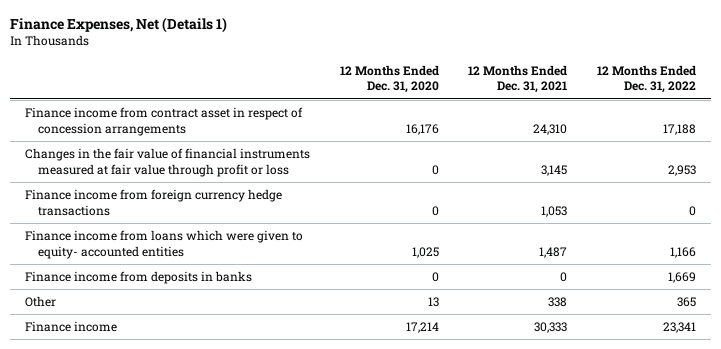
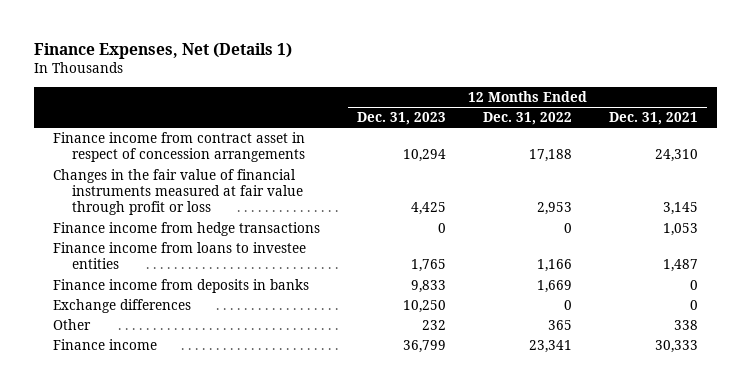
[339,64,439,94] 12 Months Ended Dec. 31, 2020 -> none
none -> [356,112,446,126] Dec. 31, 2023
[24,189,282,216] Finance income from foreign currency hedge transactions -> [52,222,320,237] Finance income from hedge transactions
[24,230,303,259] Finance income from loans which were given to equity- accounted entities -> [52,242,306,270] Finance income from loans to investee entities
none -> [52,299,191,314] Exchange differences

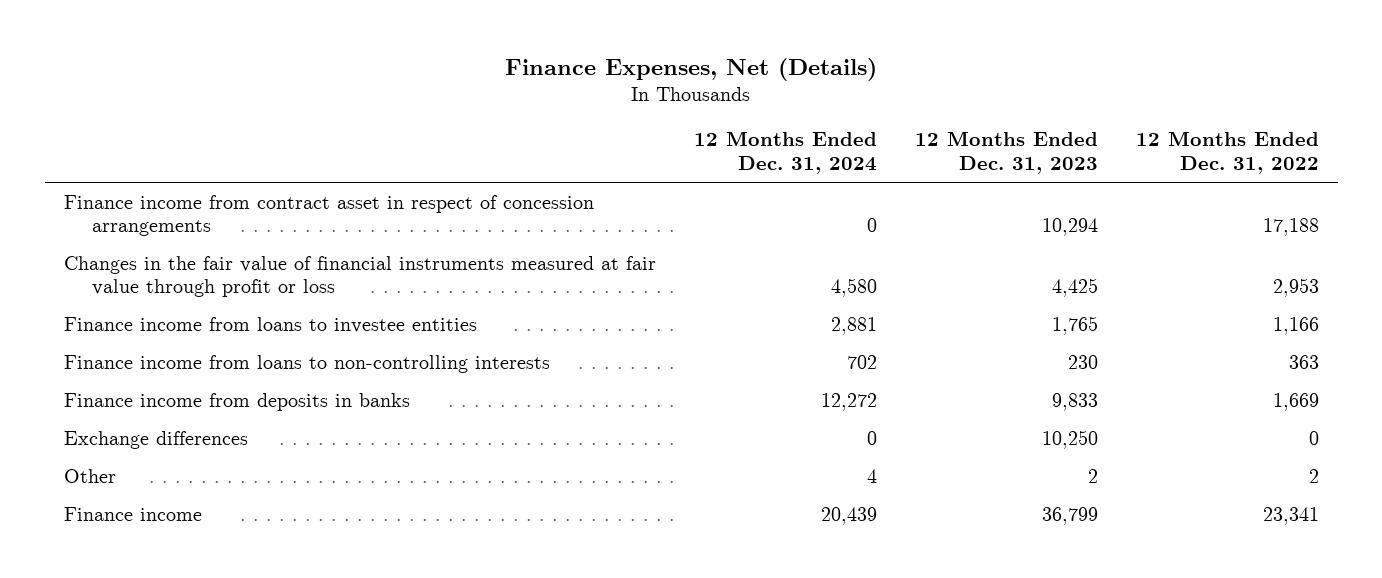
[34,43,293,60] Finance Expenses, Net (Details 1) -> [505,57,878,81] Finance Expenses, Net (Details)
[609,112,699,126] Dec. 31, 2021 -> none
none -> [693,131,877,174] 12 Months Ended Dec. 31, 2024
[52,222,320,237] Finance income from hedge transactions -> none
none -> [63,354,550,373] Finance income from loans to non-controlling interests
[421,320,446,331] 232 -> [1087,468,1098,483] 2
[548,320,573,331] 365 -> [1308,468,1319,483] 2

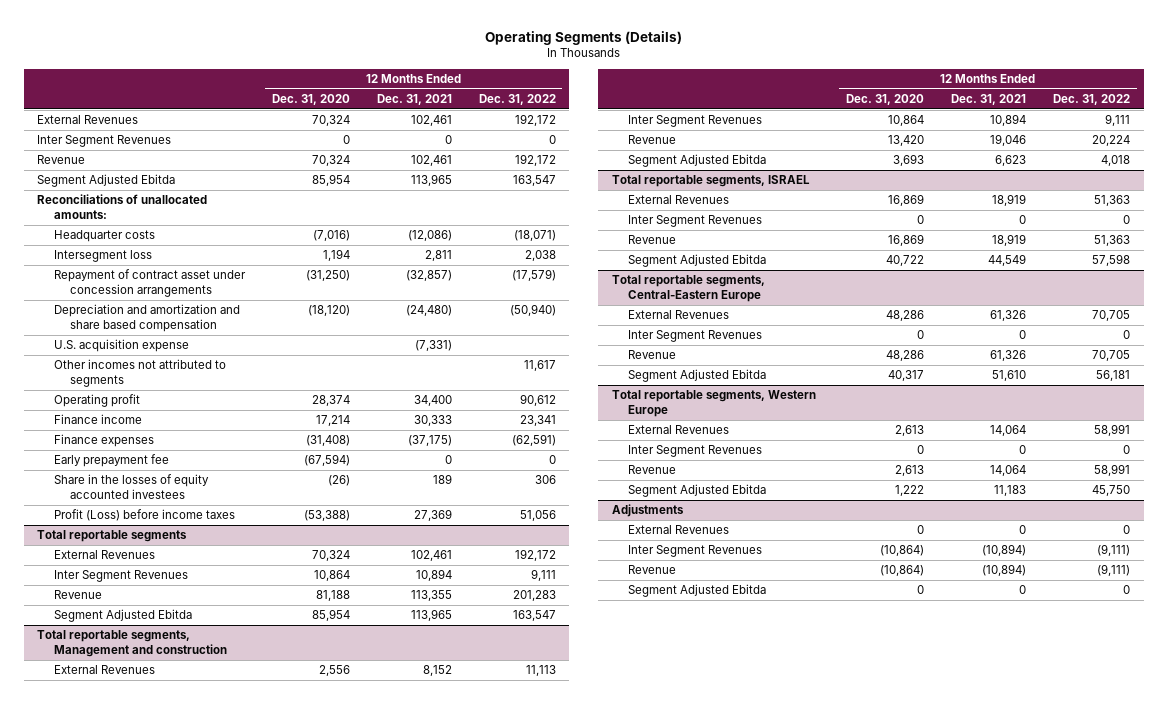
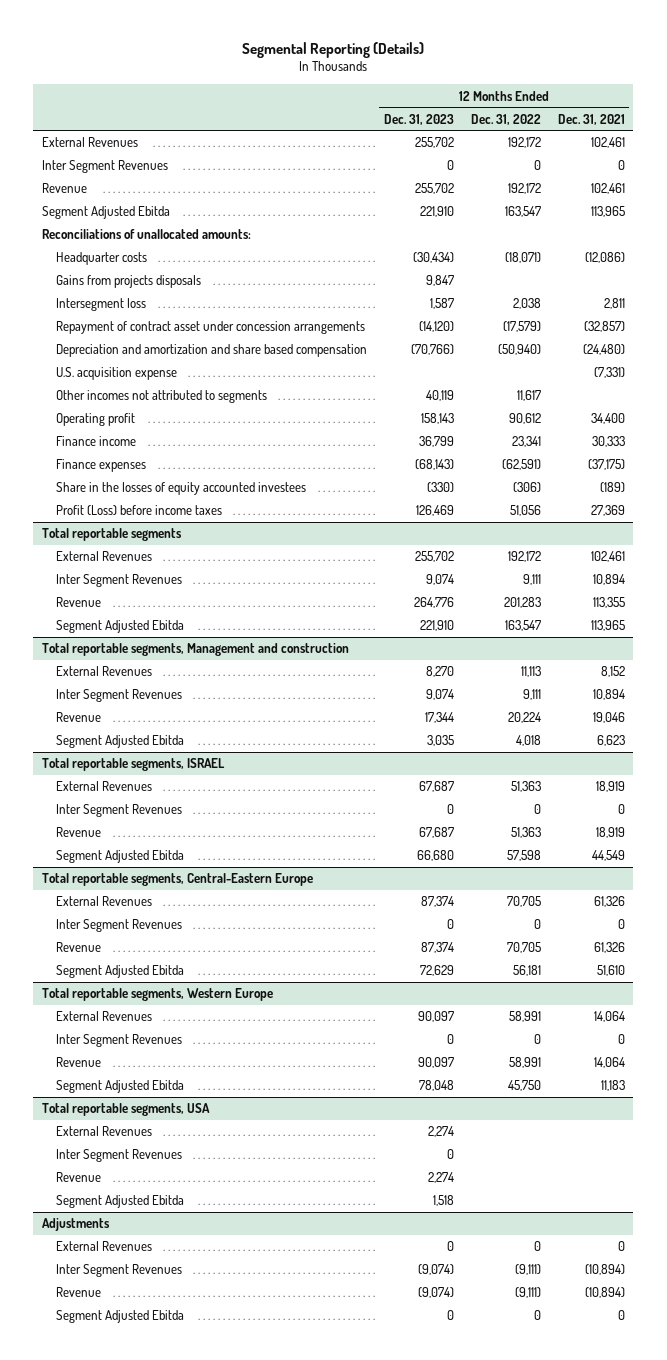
[484,30,682,45] Operating Segments (Details) -> [242,41,425,58] Segmental Reporting (Details)
[271,94,350,106] Dec. 31, 2020 -> none
none -> [383,113,454,125] Dec. 31, 2023
none -> [55,275,201,289] Gains from projects disposals
[53,454,169,468] Early prepayment fee -> none
[432,474,452,485] 189 -> [599,482,625,493] (189)
[534,475,556,485] 306 -> [512,482,541,493] (306)
none -> [41,1103,210,1117] Total reportable segments, USA
none -> [55,1126,152,1137] External Revenues
none -> [55,1149,182,1163] Inter Segment Revenues
none -> [55,1172,101,1183] Revenue
none -> [55,1195,184,1209] Segment Adjusted Ebitda

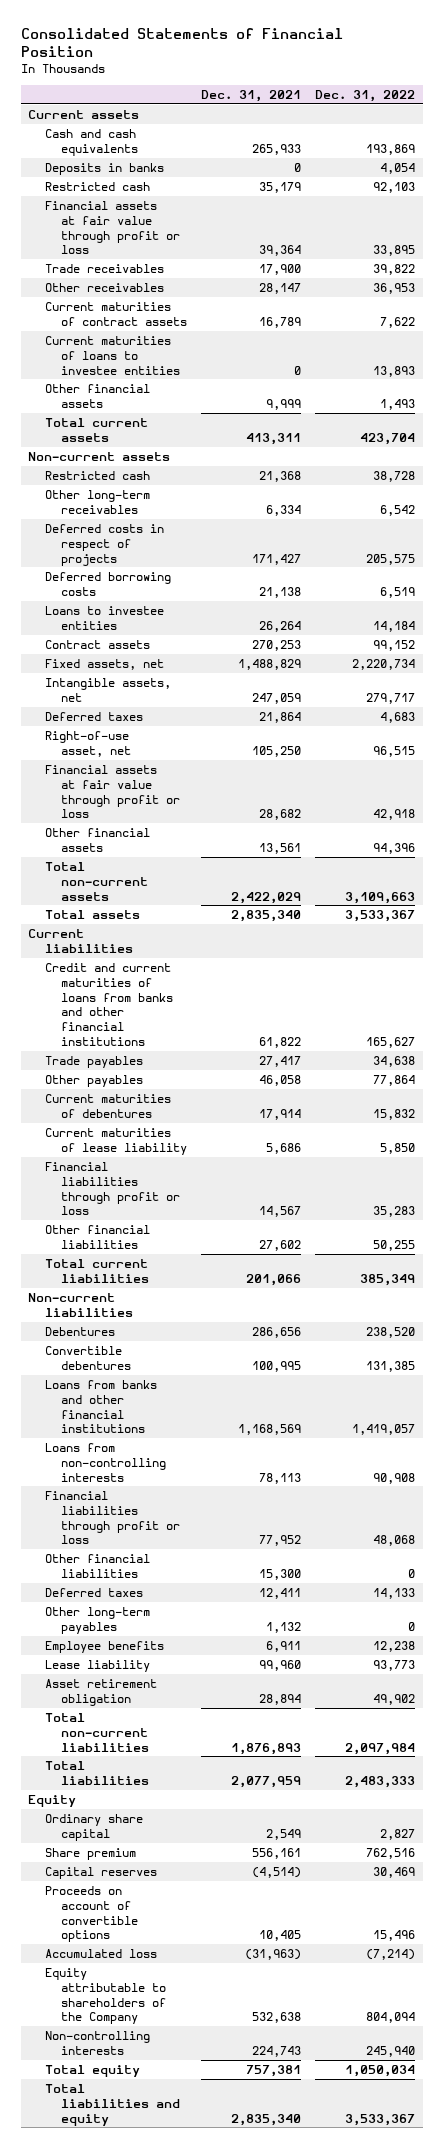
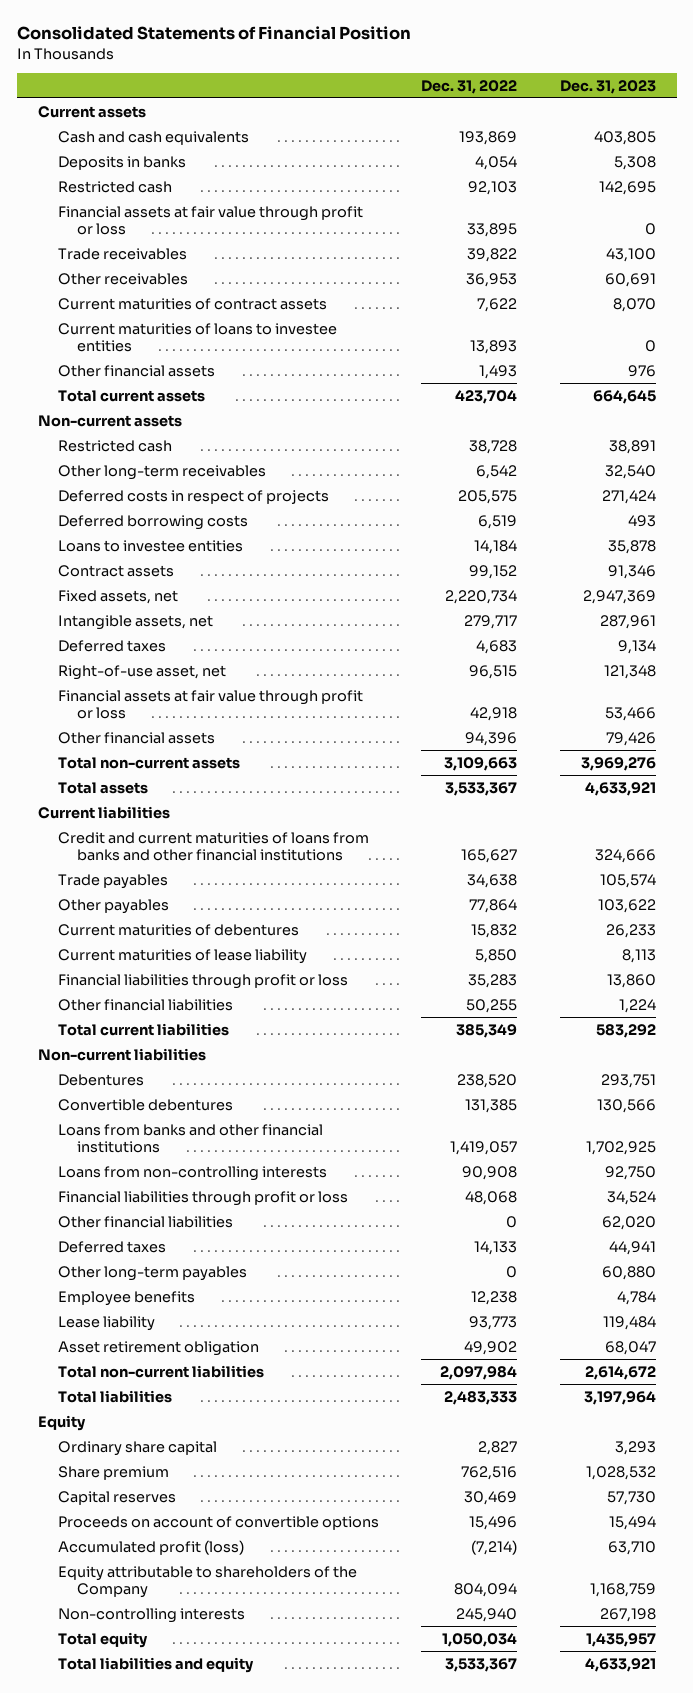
[201,90,302,103] Dec. 31, 2021 -> none
none -> [559,79,656,94] Dec. 31, 2023
[44,1948,157,1958] Accumulated loss -> [57,1539,244,1555] Accumulated profit (loss)

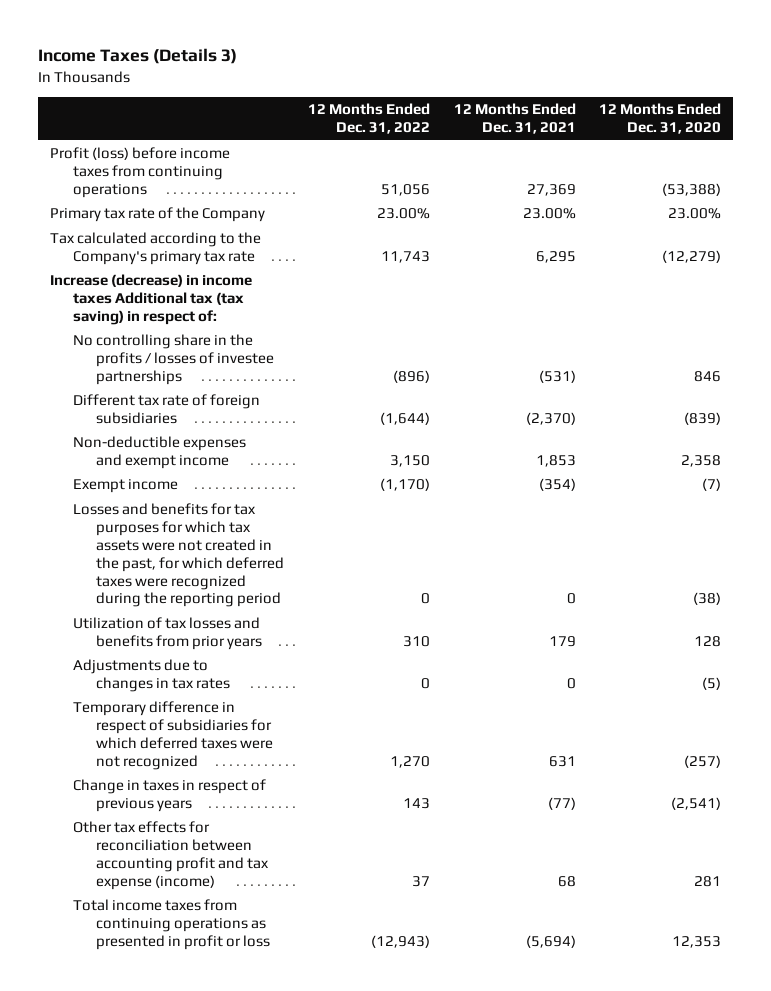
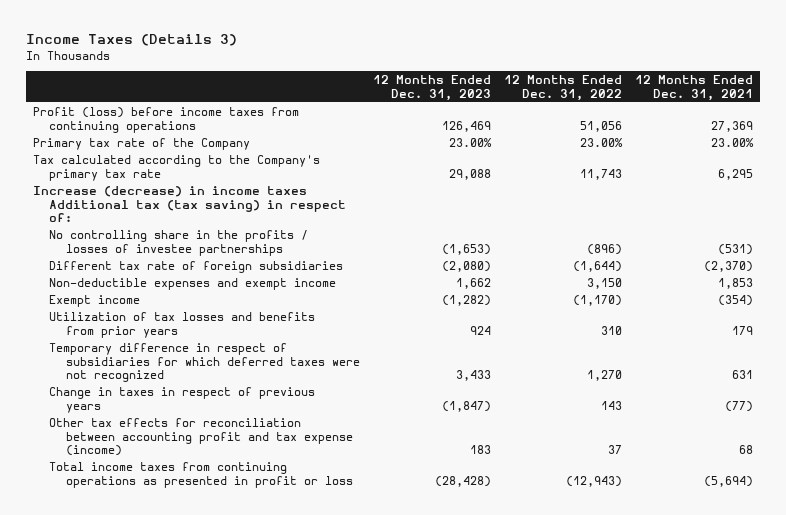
[599,103,722,135] 12 Months Ended Dec. 31, 2020 -> none
none -> [373,74,492,101] 12 Months Ended Dec. 31, 2023
[72,503,285,608] Losses and benefits for tax purposes for which tax assets were not created in the past, for which deferred taxes were recognized during the reporting period -> none
[72,659,231,693] Adjustments due to changes in tax rates -> none

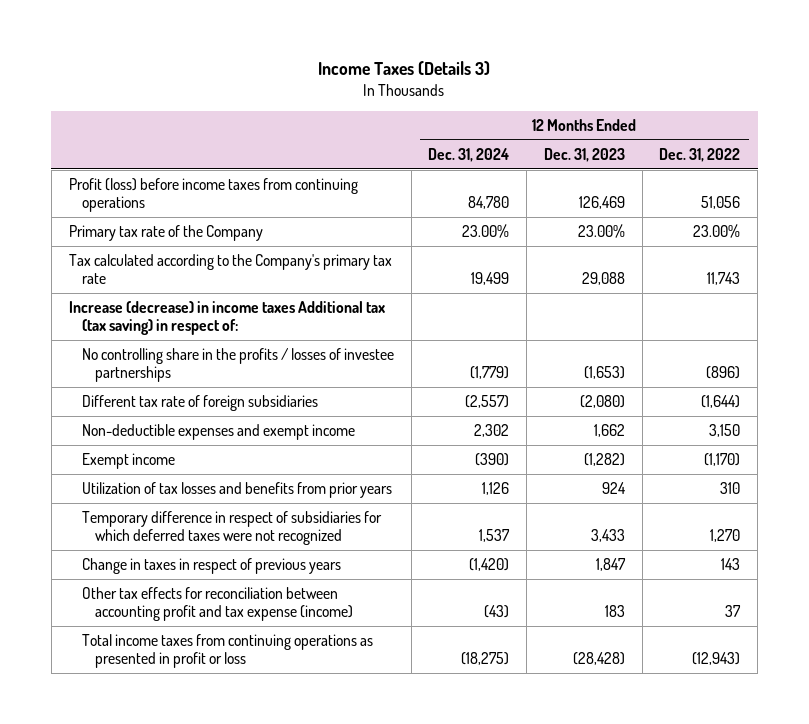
[635,74,754,101] 12 Months Ended Dec. 31, 2021 -> none
none -> [428,147,510,162] Dec. 31, 2024
[442,400,492,412] (1,847) -> [595,557,626,571] 1,847

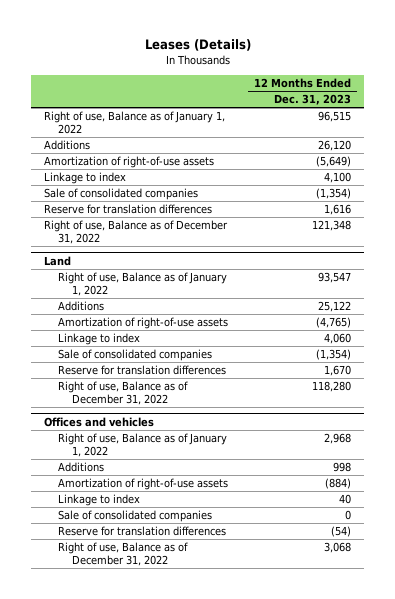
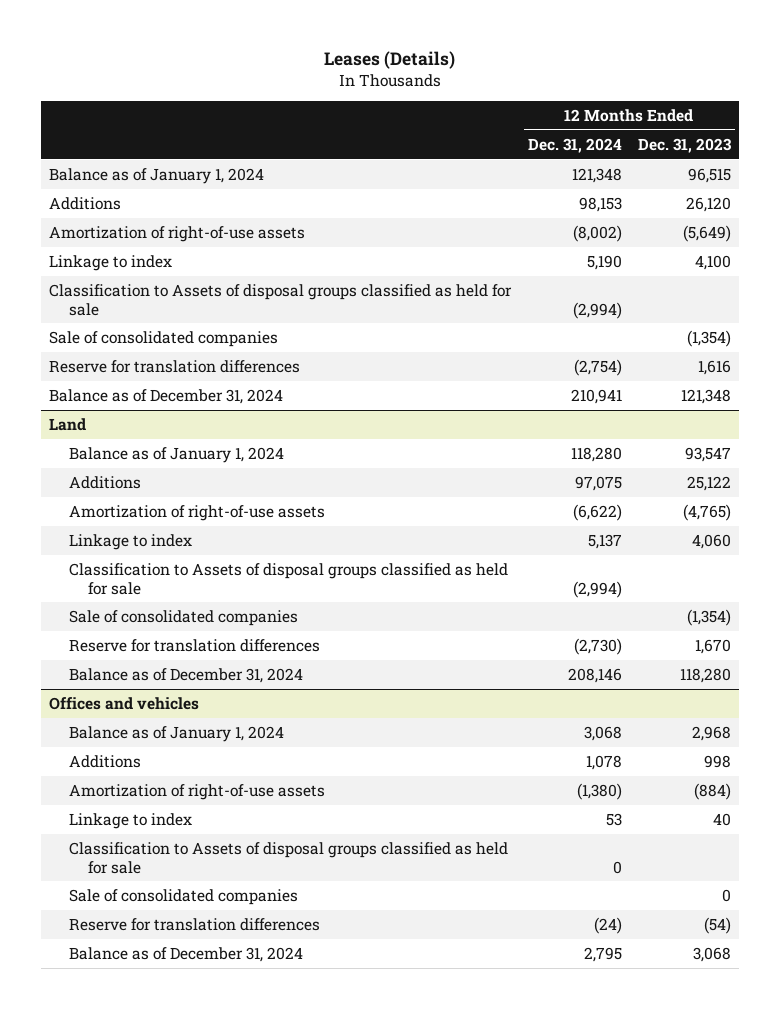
none -> [527,137,622,153] Dec. 31, 2024
[44,111,226,135] Right of use, Balance as of January 1, 2022 -> [49,167,265,184] Balance as of January 1, 2024
none -> [49,283,513,316] Classification to Assets of disposal groups classified as held for sale
[44,220,229,245] Right of use, Balance as of December 31, 2022 -> [49,388,284,404] Balance as of December 31, 2024
[58,272,228,297] Right of use, Balance as of January 1, 2022 -> [68,446,284,463] Balance as of January 1, 2024
none -> [68,562,508,595] Classification to Assets of disposal groups classified as held for sale
[58,381,189,406] Right of use, Balance as of December 31, 2022 -> [68,667,303,683] Balance as of December 31, 2024
[58,433,228,458] Right of use, Balance as of January 1, 2022 -> [68,725,284,742] Balance as of January 1, 2024
none -> [68,841,508,874] Classification to Assets of disposal groups classified as held for sale
[58,542,189,567] Right of use, Balance as of December 31, 2022 -> [68,946,303,962] Balance as of December 31, 2024

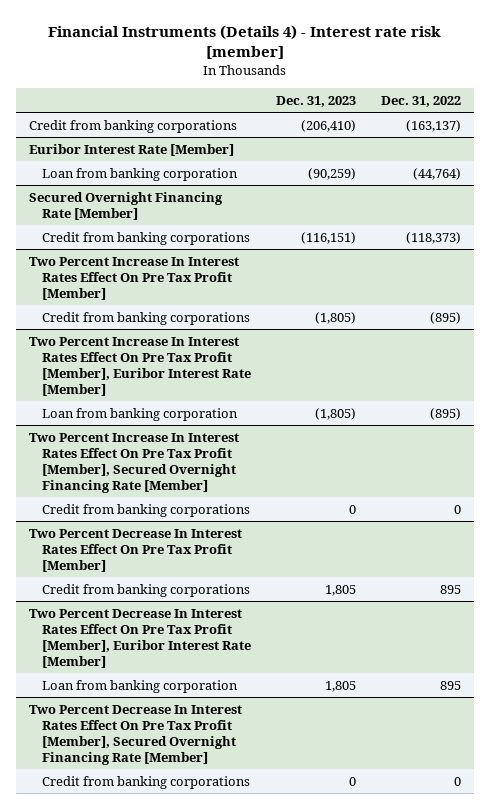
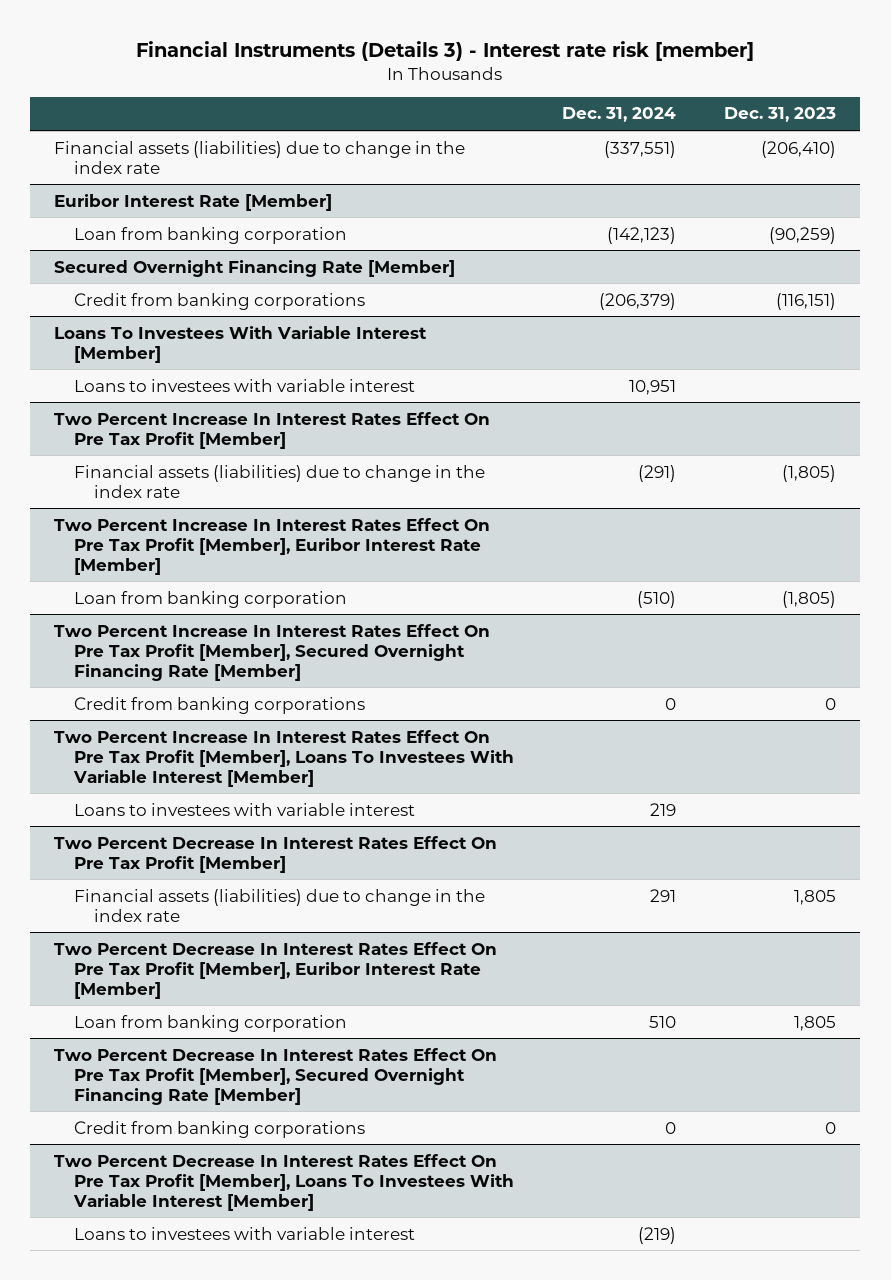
[48,24,442,60] Financial Instruments (Details 4) - Interest rate risk [member] -> [136,40,755,61] Financial Instruments (Details 3) - Interest rate risk [member]
[381,95,462,107] Dec. 31, 2022 -> none
none -> [562,107,677,123] Dec. 31, 2024
[29,119,238,133] Credit from banking corporations -> [54,140,466,174] Financial assets (liabilities) due to change in the index rate
none -> [54,325,428,363] Loans To Investees With Variable Interest [Member]
none -> [74,378,416,392] Loans to investees with variable interest
[41,311,250,325] Credit from banking corporations -> [74,464,486,498] Financial assets (liabilities) due to change in the index rate
none -> [54,729,515,787] Two Percent Increase In Interest Rates Effect On Pre Tax Profit [Member], Loans To Investees With Variable Interest [Member]
none -> [74,802,416,816] Loans to investees with variable interest
[41,583,250,597] Credit from banking corporations -> [74,888,486,922] Financial assets (liabilities) due to change in the index rate
none -> [54,1153,515,1211] Two Percent Decrease In Interest Rates Effect On Pre Tax Profit [Member], Loans To Investees With Variable Interest [Member]
none -> [74,1226,416,1240] Loans to investees with variable interest

